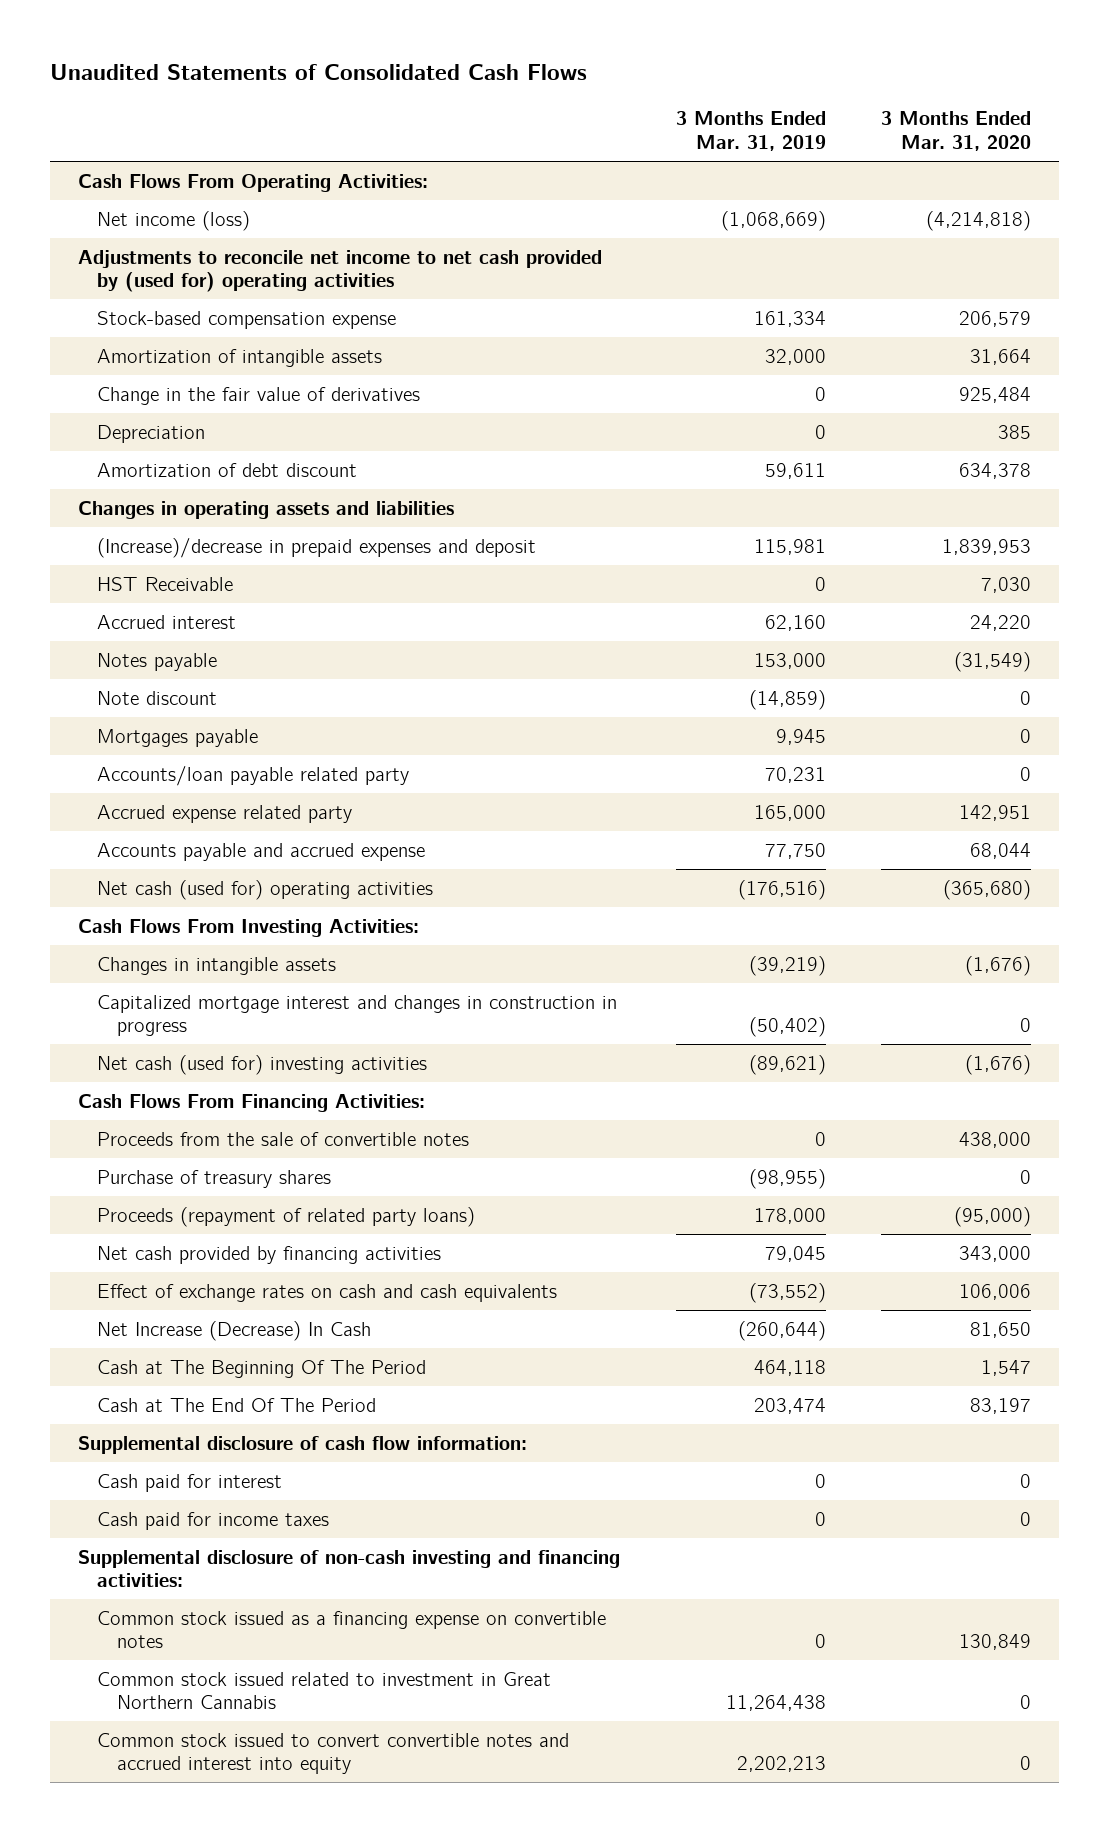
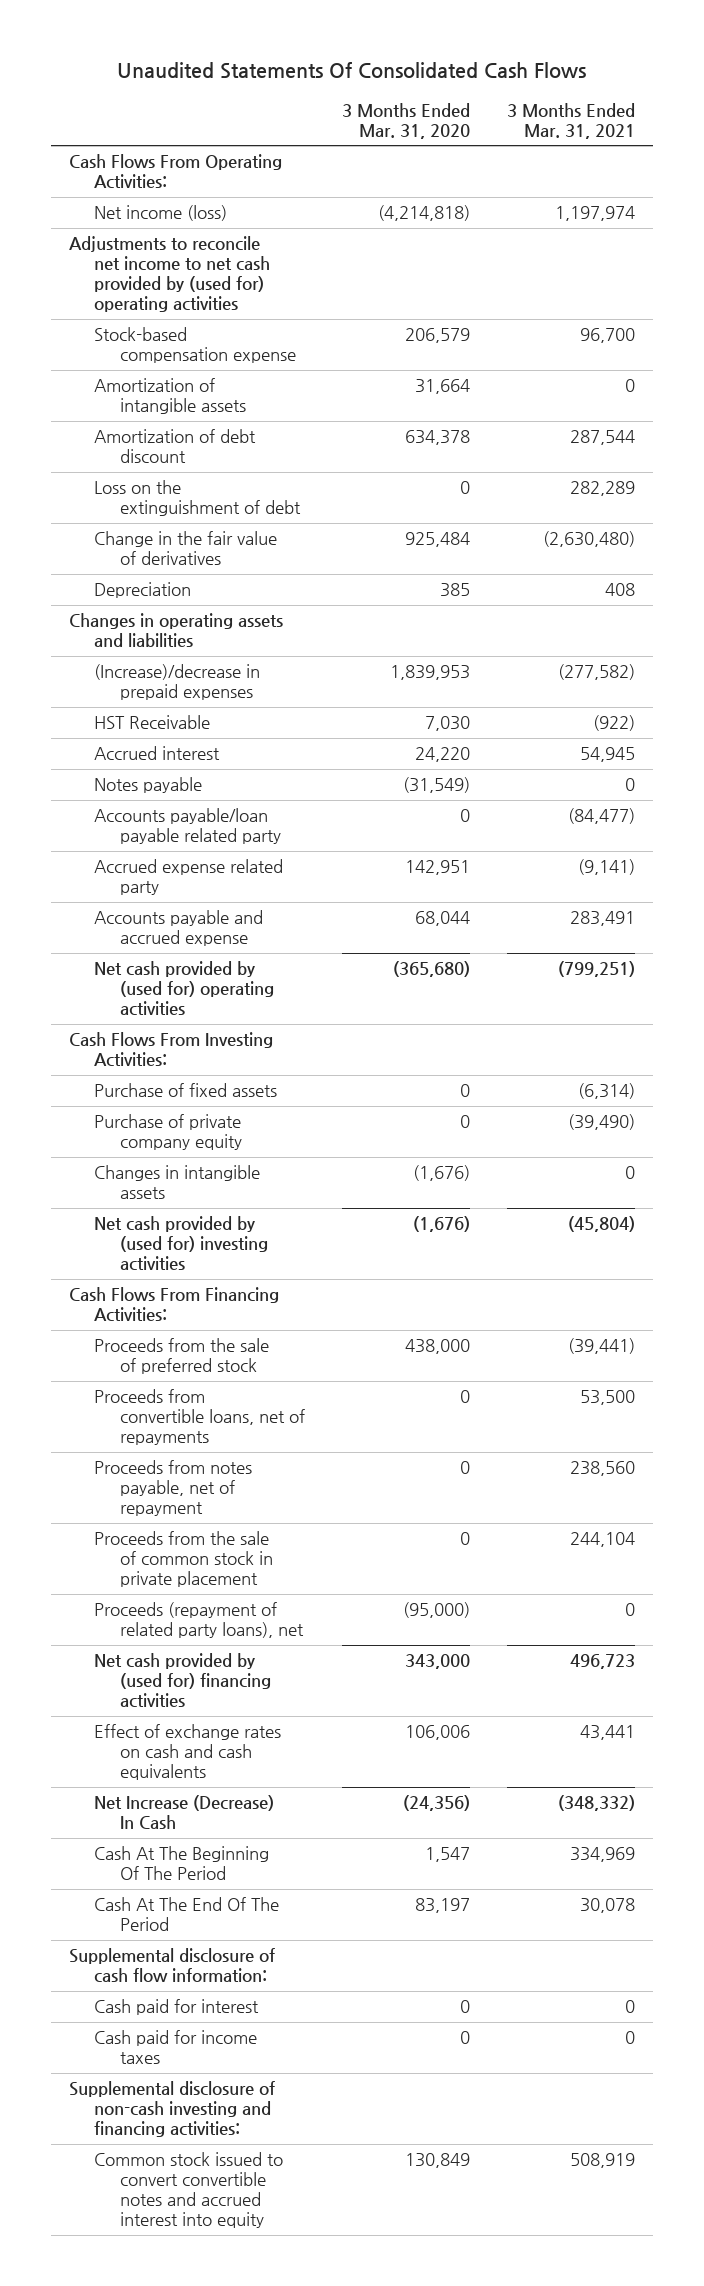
[49,64,587,81] Unaudited Statements of Consolidated Cash Flows -> [116,62,586,80] Unaudited Statements Of Consolidated Cash Flows
[675,111,826,152] 3 Months Ended Mar. 31, 2019 -> none
none -> [506,102,635,139] 3 Months Ended Mar. 31, 2021
[97,462,358,477] Amortization of debt discount -> [94,429,257,464] Amortization of debt discount
none -> [94,480,301,517] Loss on the extinguishment of debt
[97,537,537,558] (Increase)/decrease in prepaid expenses and deposit -> [94,664,261,701] (Increase)/decrease in prepaid expenses
[97,690,218,705] Note discount -> none
[97,728,259,747] Mortgages payable -> none
[97,765,410,786] Accounts/loan payable related party -> [94,808,281,845] Accounts payable/loan payable related party
[97,879,434,900] Net cash (used for) operating activities -> [94,961,274,1017] Net cash provided by (used for) operating activities
none -> [94,1083,278,1098] Purchase of fixed assets
none -> [94,1114,242,1151] Purchase of private company equity
[97,994,618,1037] Capitalized mortgage interest and changes in construction in progress -> none
[97,1054,428,1075] Net cash (used for) investing activities -> [94,1216,268,1272] Net cash provided by (used for) investing activities
[97,1169,332,1188] Purchase of treasury shares -> none
none -> [94,1338,270,1375] Proceeds from the sale of preferred stock
[97,1131,470,1146] Proceeds from the sale of convertible notes -> [94,1389,305,1446] Proceeds from convertible loans, net of repayments
[959,1131,1032,1148] 438,000 -> [459,1390,470,1404] 0
none -> [94,1460,253,1517] Proceeds from notes payable, net of repayment
none -> [94,1531,273,1588] Proceeds from the sale of common stock in private placement
[97,1206,476,1227] Proceeds (repayment of related party loans) -> [94,1602,304,1639] Proceeds (repayment of related party loans), net
[97,1245,442,1264] Net cash provided by financing activities -> [94,1653,271,1709] Net cash provided by (used for) financing activities
[970,1321,1032,1338] 81,650 -> [402,1795,470,1812] (24,356)
[97,1359,427,1378] Cash at The Beginning Of The Period -> [94,1846,270,1881] Cash At The Beginning Of The Period
[97,1397,377,1412] Cash at The End Of The Period -> [94,1897,280,1932] Cash At The End Of The Period
[97,1610,607,1649] Common stock issued as a financing expense on convertible notes -> none
[97,1671,552,1710] Common stock issued related to investment in Great Northern Cannabis -> none
[1020,1756,1032,1771] 0 -> [404,2153,470,2169] 130,849

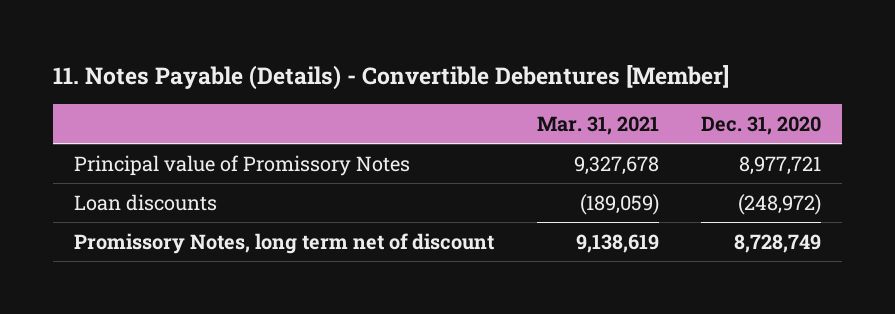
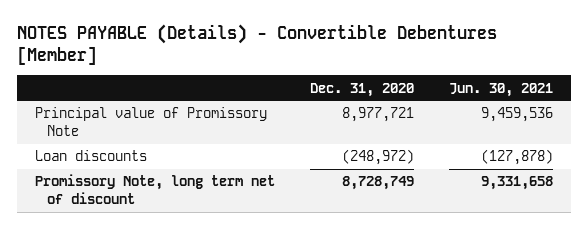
[52,65,729,91] 11. Notes Payable (Details) - Convertible Debentures [Member] -> [17,24,498,66] NOTES PAYABLE (Details) - Convertible Debentures [Member]
[536,115,659,135] Mar. 31, 2021 -> none
none -> [449,82,554,97] Jun. 30, 2021
[74,154,411,176] Principal value of Promissory Notes -> [34,107,267,137] Principal value of Promissory Note
[74,232,495,254] Promissory Notes, long term net of discount -> [34,174,275,205] Promissory Note, long term net of discount

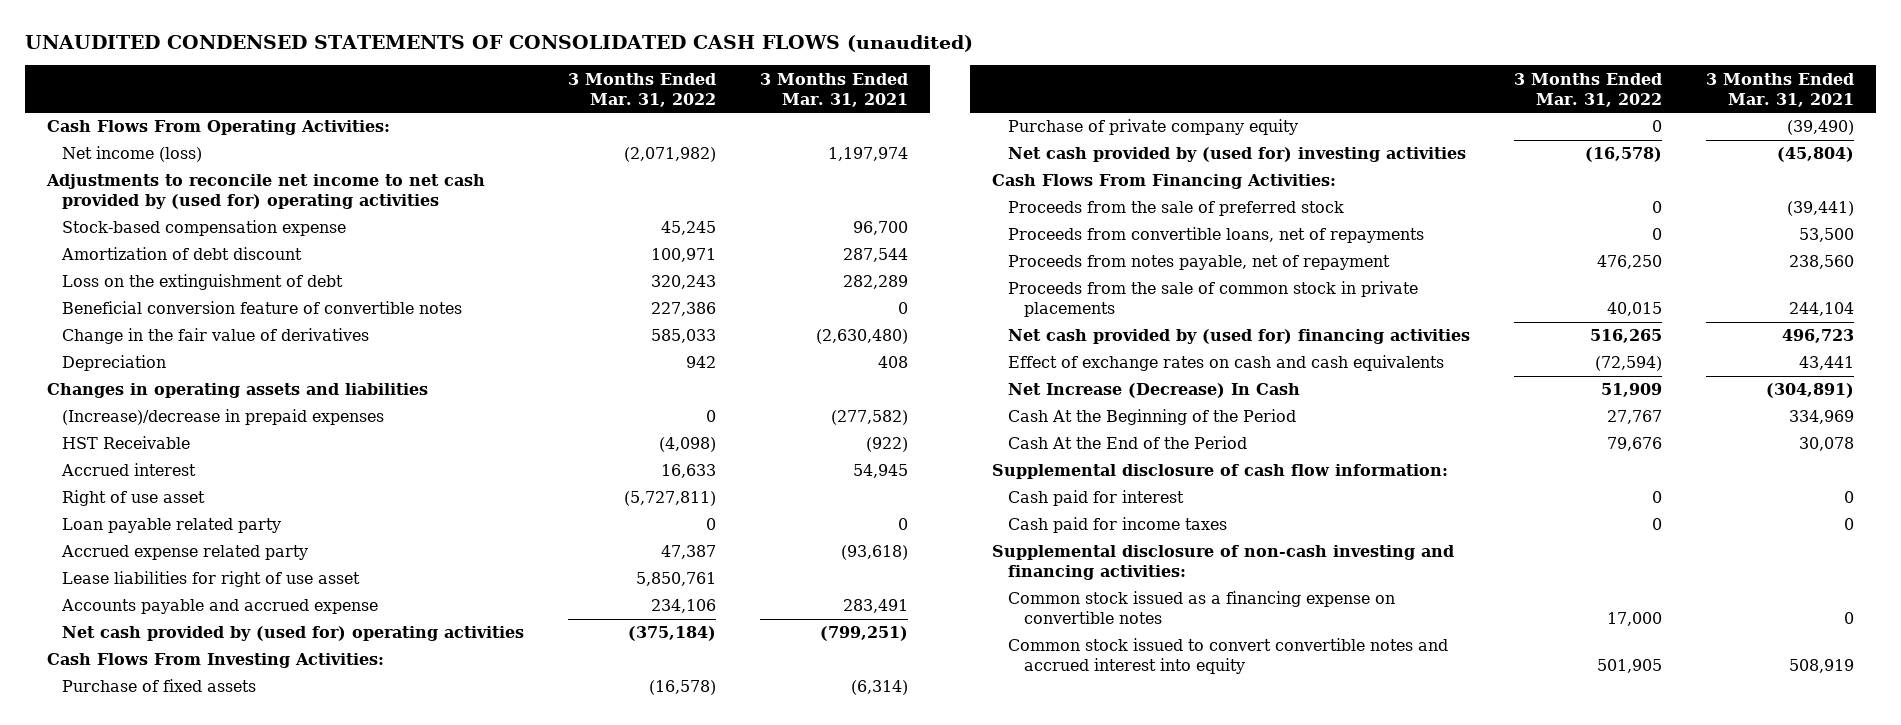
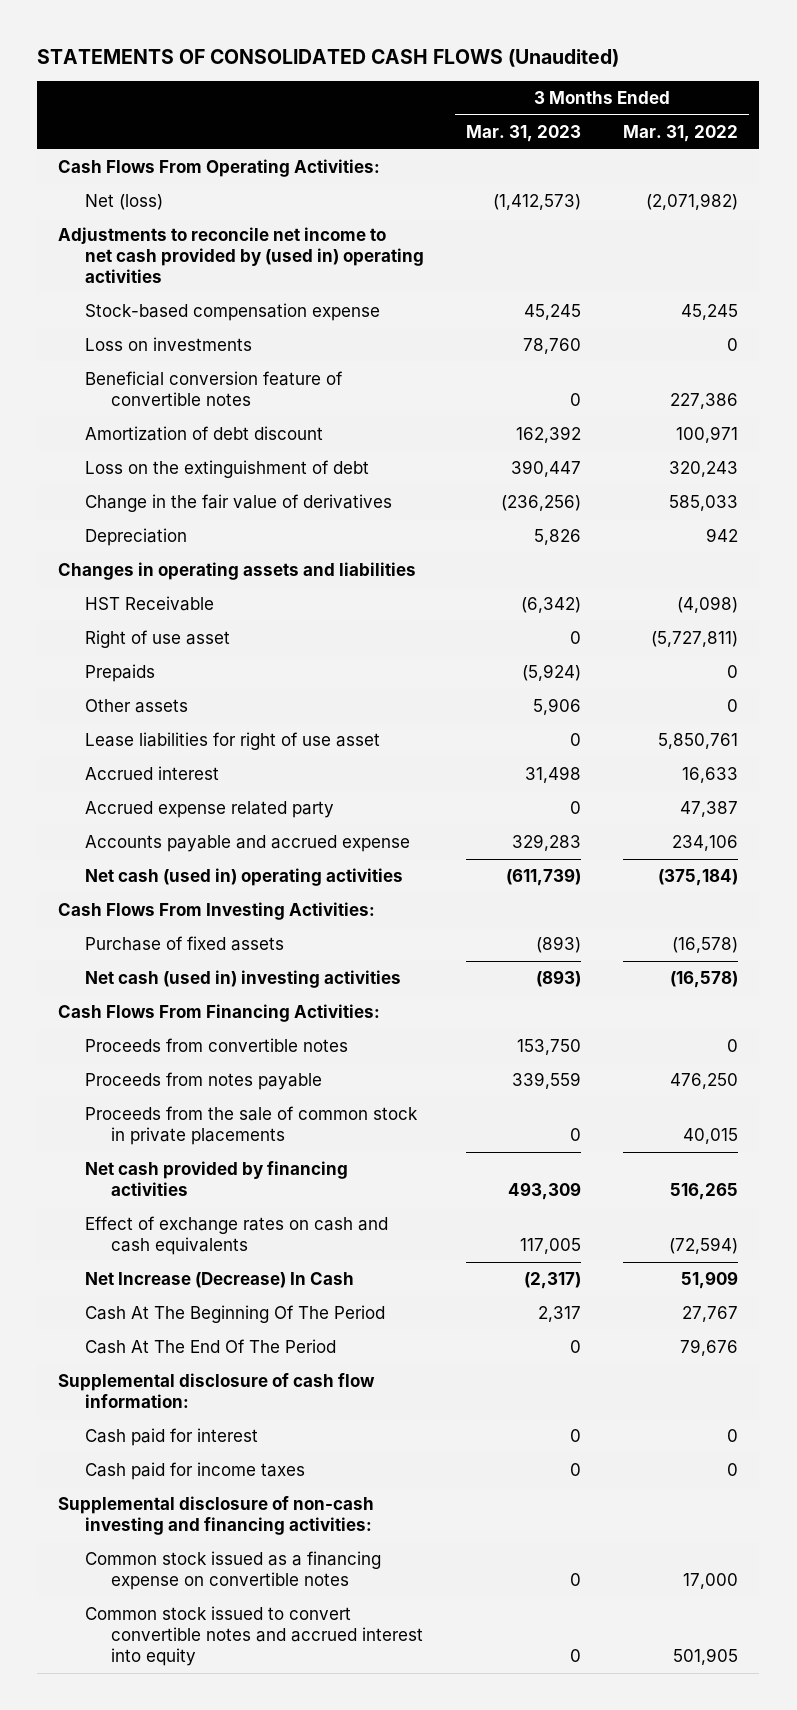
[24,35,973,53] UNAUDITED CONDENSED STATEMENTS OF CONSOLIDATED CASH FLOWS (unaudited) -> [37,48,620,67] STATEMENTS OF CONSOLIDATED CASH FLOWS (Unaudited)
[760,72,909,107] 3 Months Ended Mar. 31, 2021 -> none
none -> [465,125,581,143] Mar. 31, 2023
[62,146,203,163] Net income (loss) -> [84,194,163,211] Net (loss)
[45,174,485,210] Adjustments to reconcile net income to net cash provided by (used for) operating activities -> [58,227,424,284] Adjustments to reconcile net income to net cash provided by (used in) operating activities
none -> [84,337,252,352] Loss on investments
[62,301,463,315] Beneficial conversion feature of convertible notes -> [84,371,343,407] Beneficial conversion feature of convertible notes
[62,409,385,426] (Increase)/decrease in prepaid expenses -> none
[62,518,282,534] Loan payable related party -> none
none -> [84,664,155,683] Prepaids
none -> [84,699,188,714] Other assets
[61,463,197,477] Accrued interest -> [84,766,219,781] Accrued interest
[61,545,309,561] Accrued expense related party -> [84,801,334,819] Accrued expense related party
[62,626,525,642] Net cash provided by (used for) operating activities -> [84,868,403,887] Net cash (used in) operating activities
[1008,119,1299,136] Purchase of private company equity -> none
[1008,147,1467,163] Net cash provided by (used for) investing activities -> [84,970,401,989] Net cash (used in) investing activities
[1008,201,1345,217] Proceeds from the sale of preferred stock -> none
[1008,227,1425,244] Proceeds from convertible loans, net of repayments -> none
none -> [84,1038,348,1053] Proceeds from convertible notes
[1008,255,1391,271] Proceeds from notes payable, net of repayment -> [84,1072,322,1091] Proceeds from notes payable
[1008,329,1471,345] Net cash provided by (used for) financing activities -> [84,1161,348,1197] Net cash provided by financing activities
[1008,409,1297,426] Cash At the Beginning of the Period -> [84,1305,385,1324] Cash At The Beginning Of The Period
[1008,436,1248,450] Cash At the End of the Period -> [84,1339,336,1355] Cash At The End Of The Period

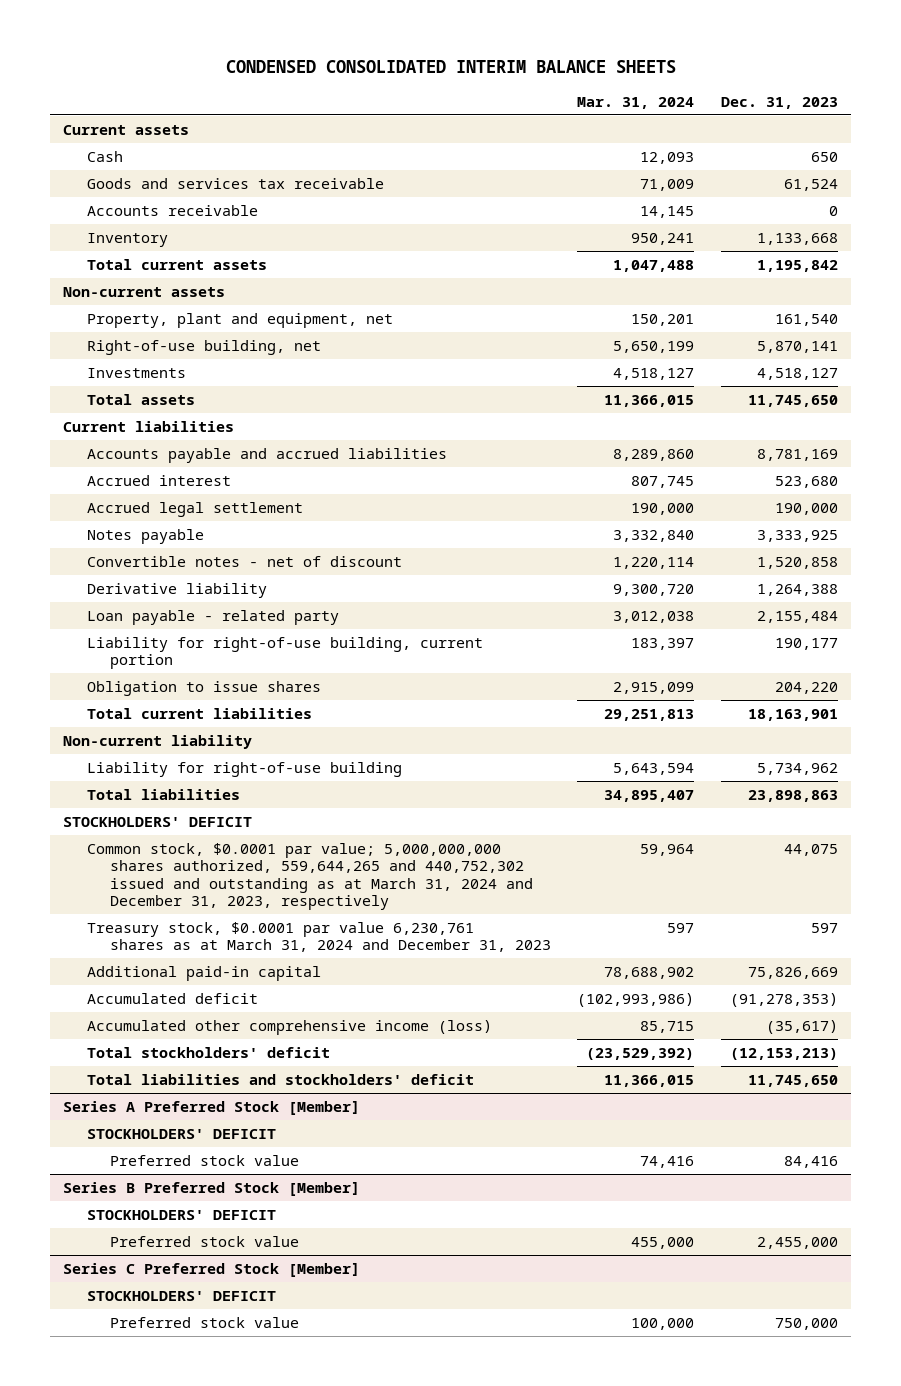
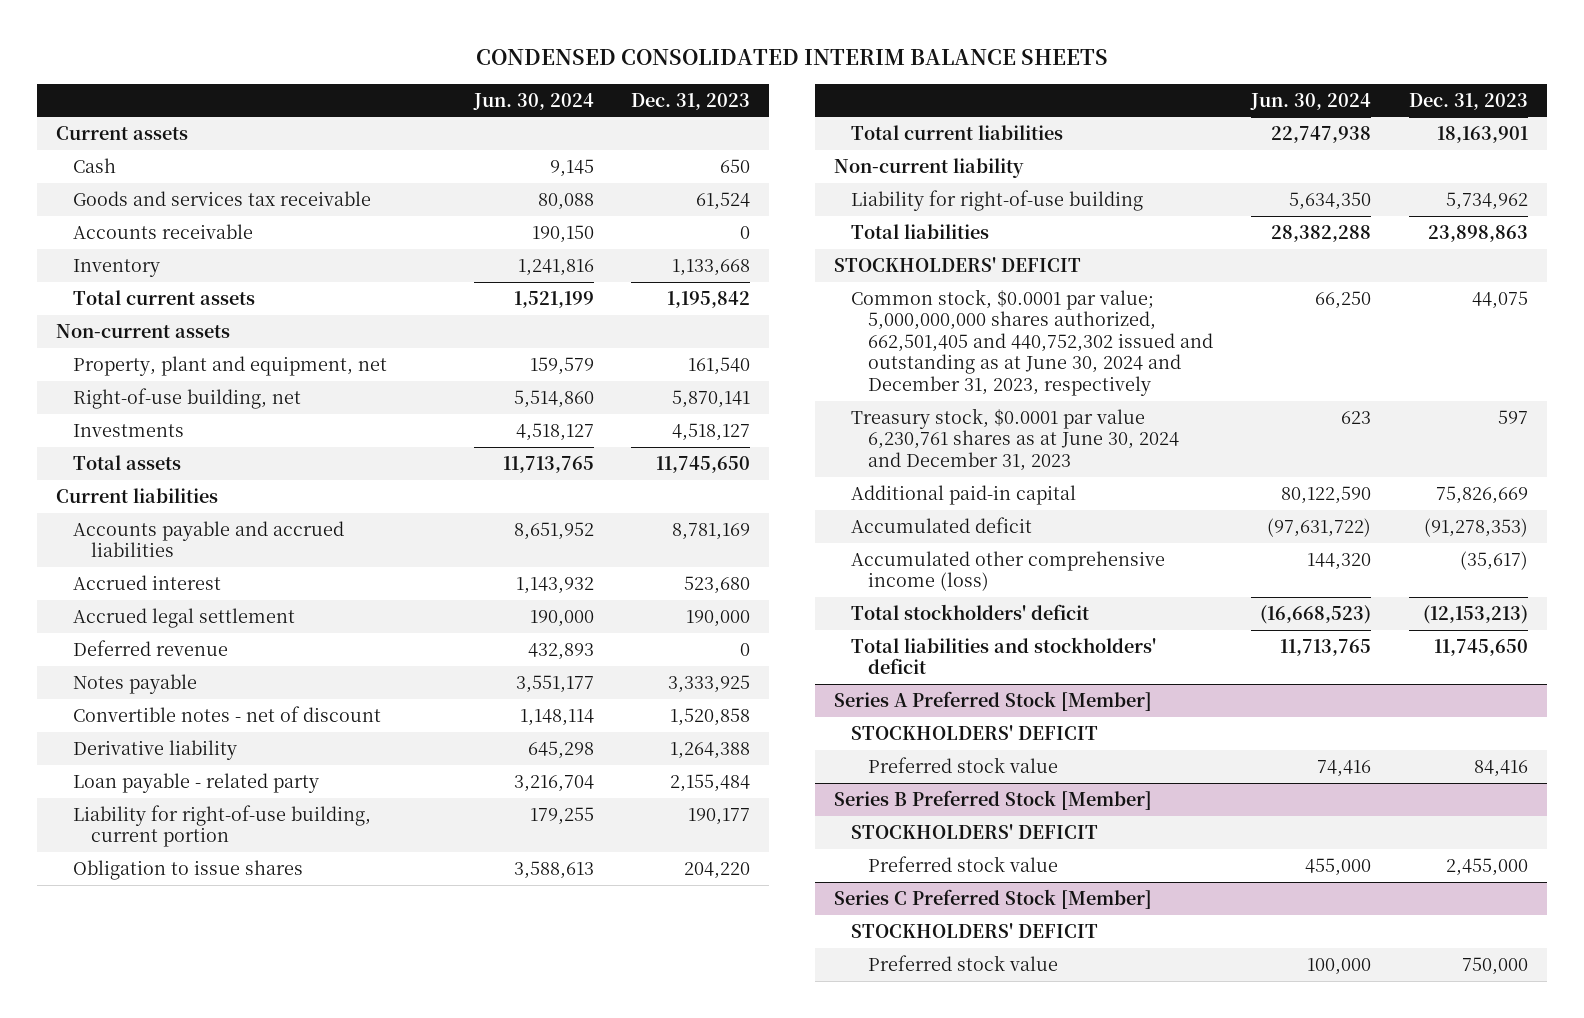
[577,96,695,109] Mar. 31, 2024 -> none
none -> [472,92,594,110] Jun. 30, 2024
none -> [73,640,229,657] Deferred revenue
[86,842,533,911] Common stock, $0.0001 par value; 5,000,000,000 shares authorized, 559,644,265 and 440,752,302 issued and outstanding as at March 31, 2024 and December 31, 2023, respectively -> [850,289,1214,396] Common stock, $0.0001 par value; 5,000,000,000 shares authorized, 662,501,405 and 440,752,302 issued and outstanding as at June 30, 2024 and December 31, 2023, respectively
[86,921,551,953] Treasury stock, $0.0001 par value 6,230,761 shares as at March 31, 2024 and December 31, 2023 -> [850,408,1180,471] Treasury stock, $0.0001 par value 6,230,761 shares as at June 30, 2024 and December 31, 2023

